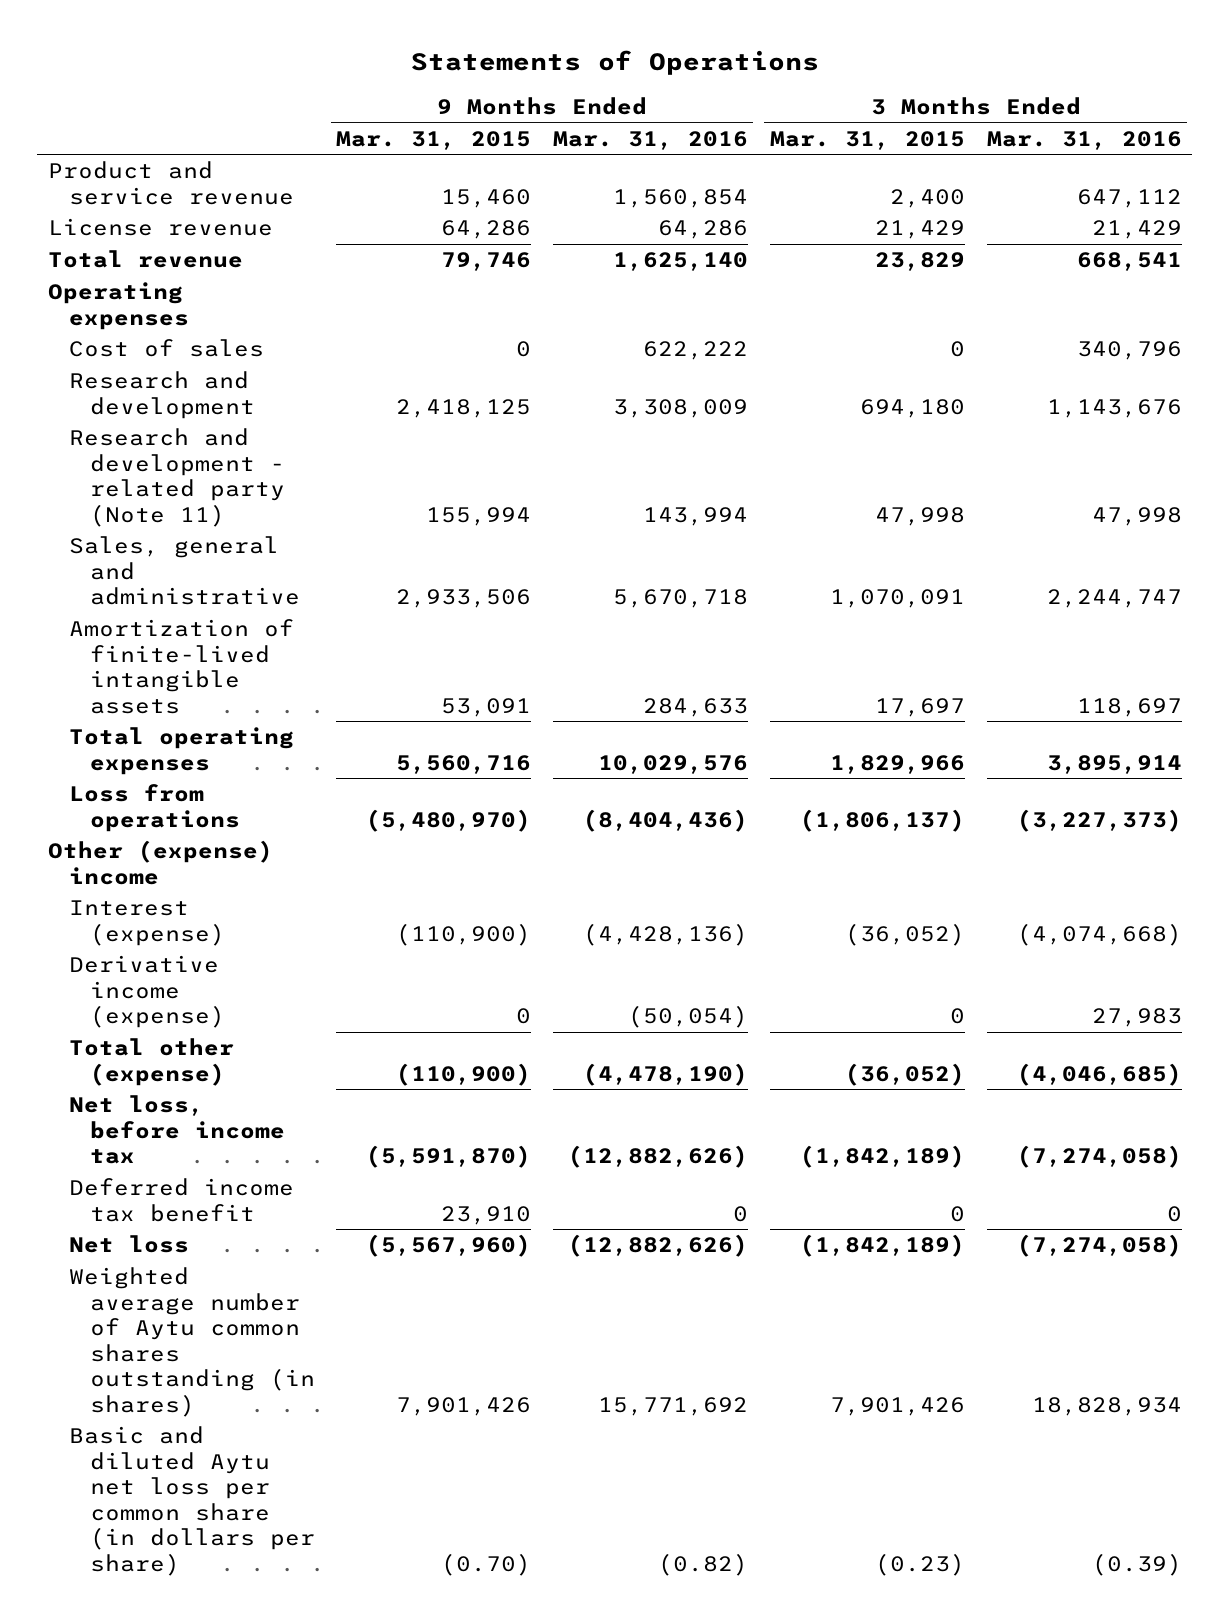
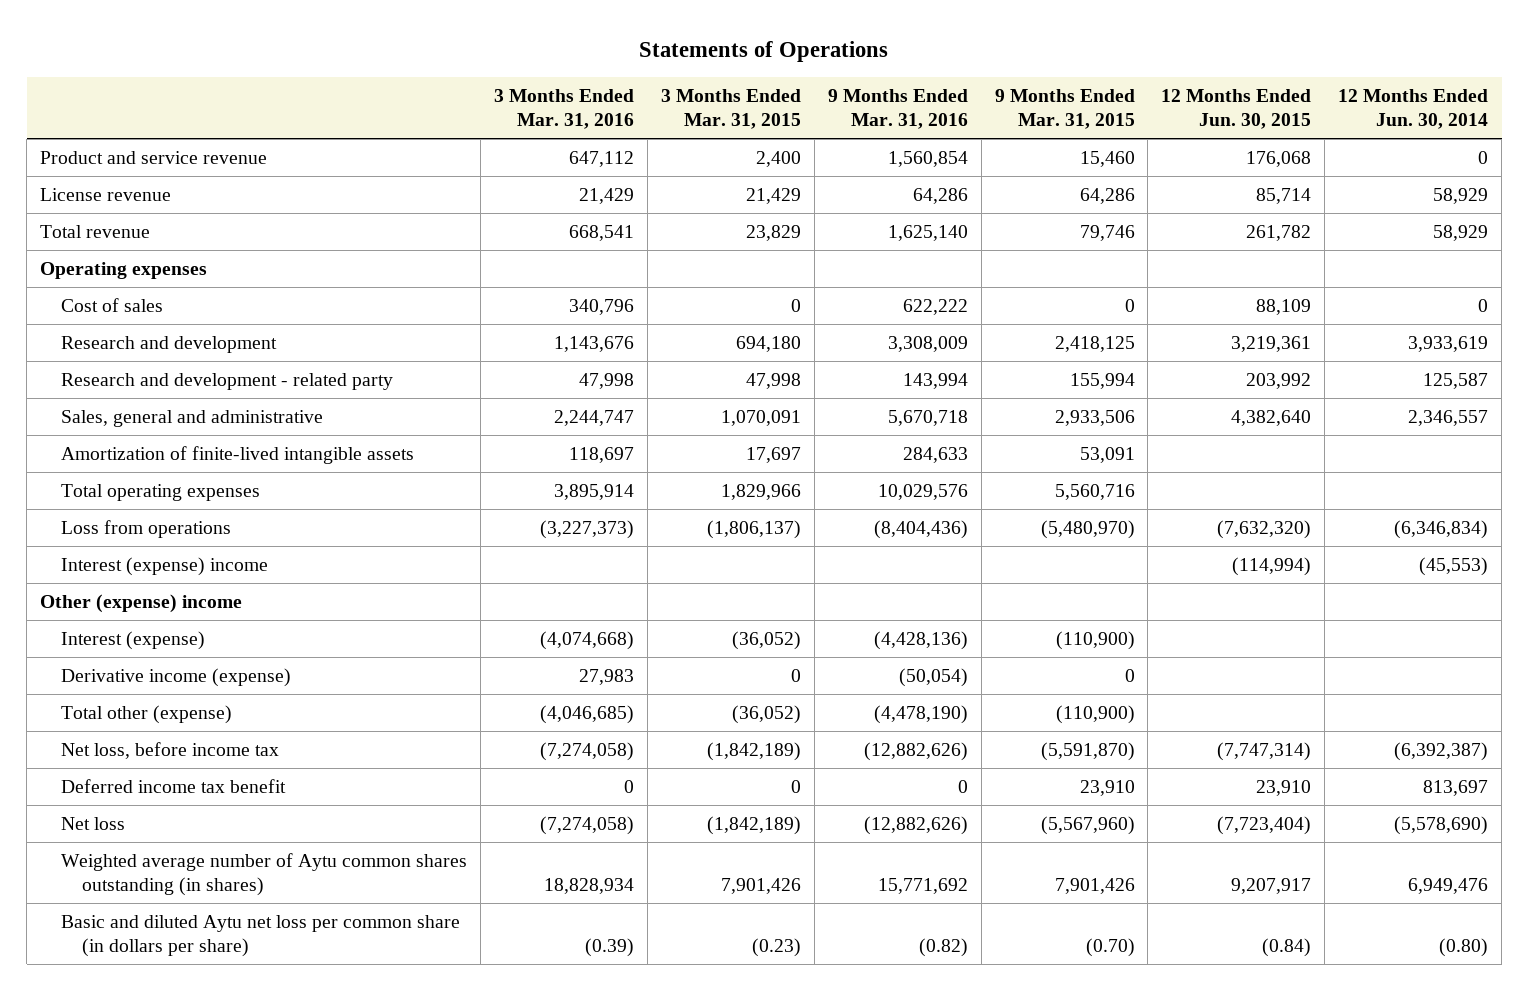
none -> [1161,88,1312,130] 12 Months Ended Jun. 30, 2015
none -> [1338,88,1489,130] 12 Months Ended Jun. 30, 2014
[68,428,285,527] Research and development - related party (Note 11) -> [61,373,394,391] Research and development - related party
none -> [61,557,269,577] Interest (expense) income

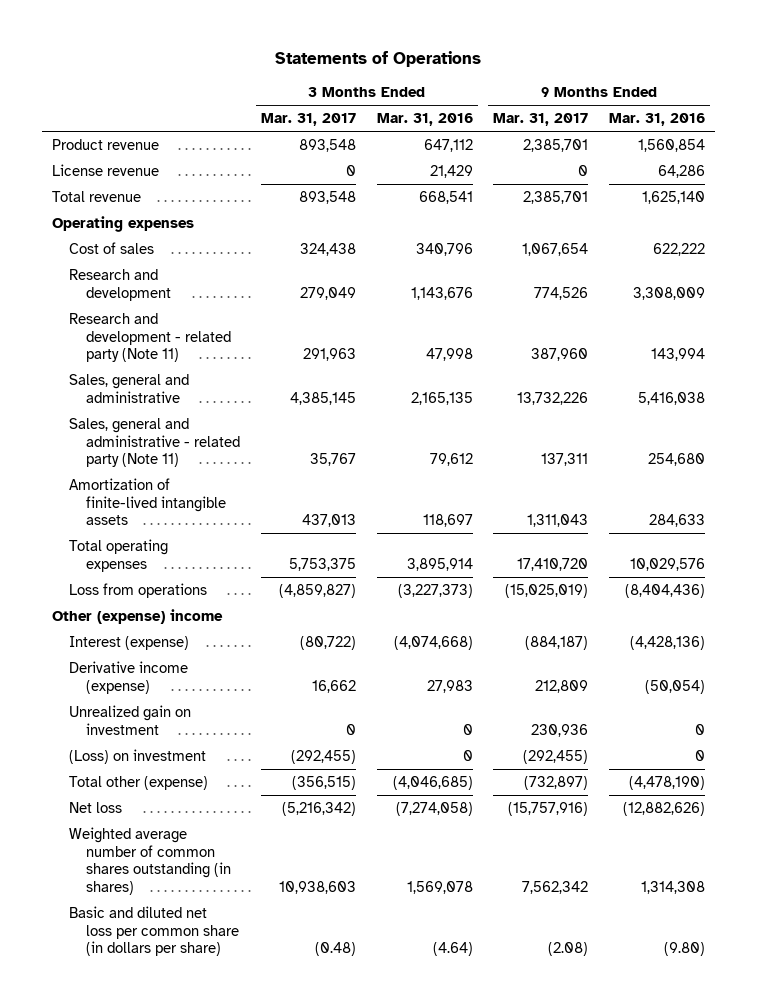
[660,88,801,130] 3 Months Ended Mar. 31, 2015 -> none
[994,88,1135,130] 9 Months Ended Mar. 31, 2015 -> none
[1161,88,1312,130] 12 Months Ended Jun. 30, 2015 -> none
[1338,88,1489,130] 12 Months Ended Jun. 30, 2014 -> none
none -> [261,113,357,127] Mar. 31, 2017
none -> [493,113,589,127] Mar. 31, 2017
[40,151,268,165] Product and service revenue -> [51,139,159,151] Product revenue
[61,373,394,391] Research and development - related party -> [69,313,232,363] Research and development - related party (Note 11)
[554,410,635,427] 2,244,747 -> [410,391,473,405] 2,165,135
[887,410,968,427] 5,670,718 -> [638,391,706,405] 5,416,038
none -> [69,418,241,468] Sales, general and administrative - related party (Note 11)
[61,557,269,577] Interest (expense) income -> none
none -> [69,705,192,735] Unrealized gain on investment
none -> [69,749,207,765] (Loss) on investment
[61,742,280,760] Net loss, before income tax -> none
[61,779,287,794] Deferred income tax benefit -> none
[61,853,468,897] Weighted average number of Aytu common shares outstanding (in shares) -> [69,827,232,896] Weighted average number of common shares outstanding (in shares)
[544,878,635,895] 18,828,934 -> [406,881,473,895] 1,569,078
[877,878,968,895] 15,771,692 -> [641,881,706,895] 1,314,308
[61,915,461,958] Basic and diluted Aytu net loss per common share (in dollars per share) -> [69,906,240,957] Basic and diluted net loss per common share (in dollars per share)
[585,938,635,958] (0.39) -> [432,942,473,957] (4.64)
[918,938,968,958] (0.82) -> [664,942,706,957] (9.80)

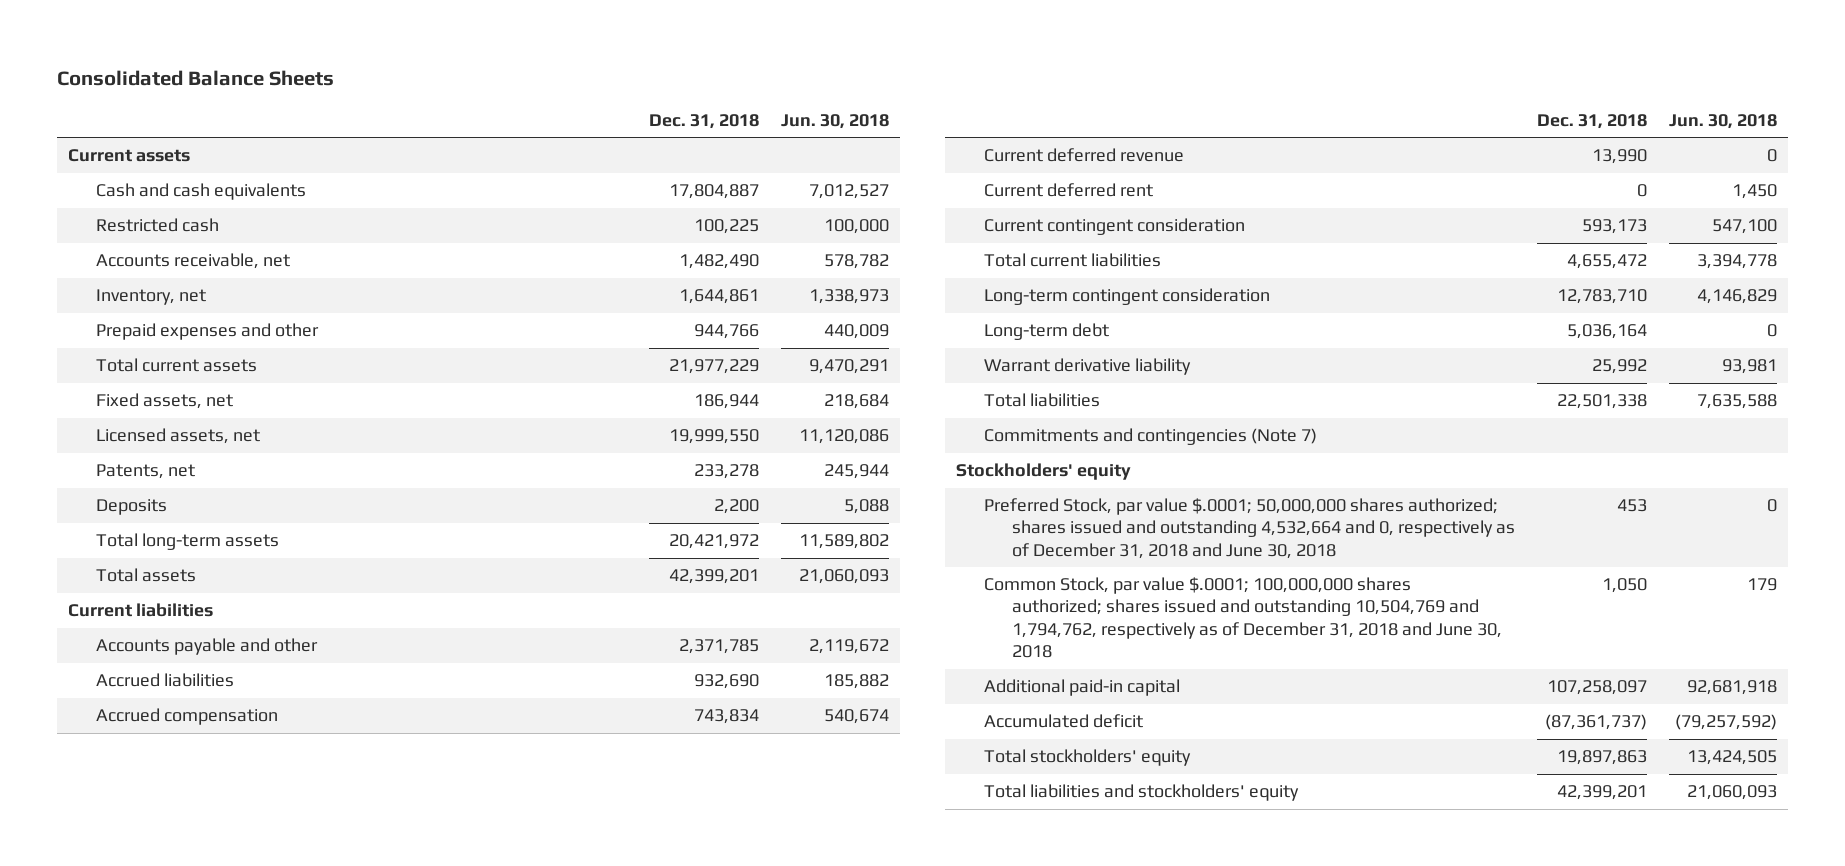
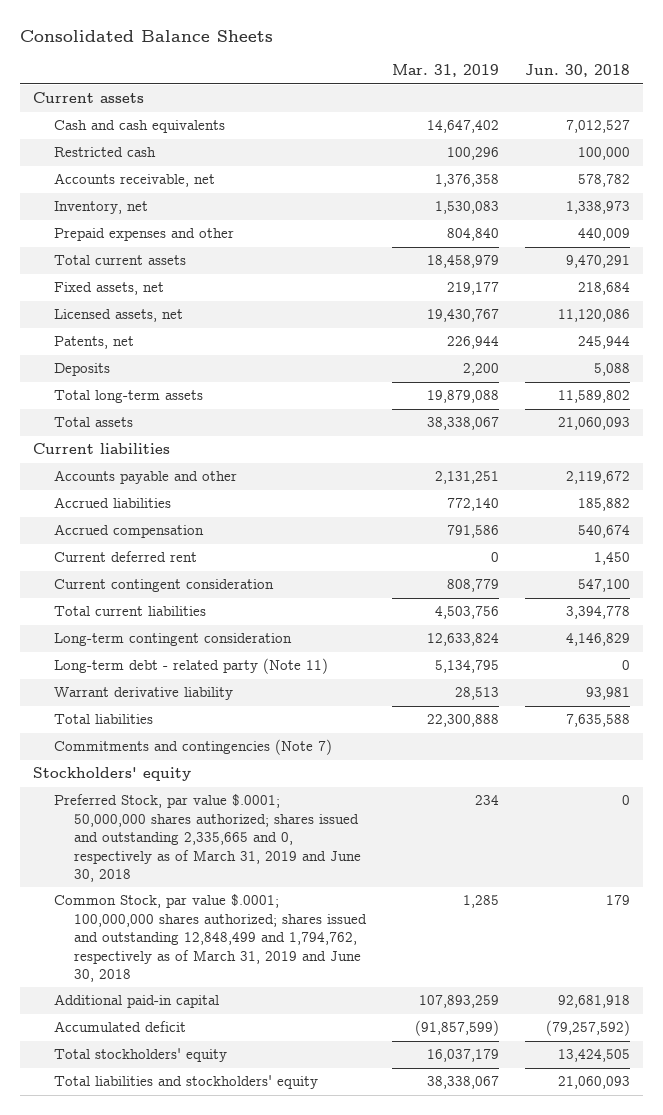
[649,113,760,129] Dec. 31, 2018 -> none
none -> [392,64,500,78] Mar. 31, 2019
[983,148,1184,163] Current deferred revenue -> none
[983,323,1109,341] Long-term debt -> [53,658,328,675] Long-term debt - related party (Note 11)
[983,498,1515,559] Preferred Stock, par value $.0001; 50,000,000 shares authorized; shares issued and outstanding 4,532,664 and 0, respectively as of December 31, 2018 and June 30, 2018 -> [53,794,362,882] Preferred Stock, par value $.0001; 50,000,000 shares authorized; shares issued and outstanding 2,335,665 and 0, respectively as of March 31, 2019 and June 30, 2018
[983,577,1502,659] Common Stock, par value $.0001; 100,000,000 shares authorized; shares issued and outstanding 10,504,769 and 1,794,762, respectively as of December 31, 2018 and June 30, 2018 -> [53,894,368,982] Common Stock, par value $.0001; 100,000,000 shares authorized; shares issued and outstanding 12,848,499 and 1,794,762, respectively as of March 31, 2019 and June 30, 2018

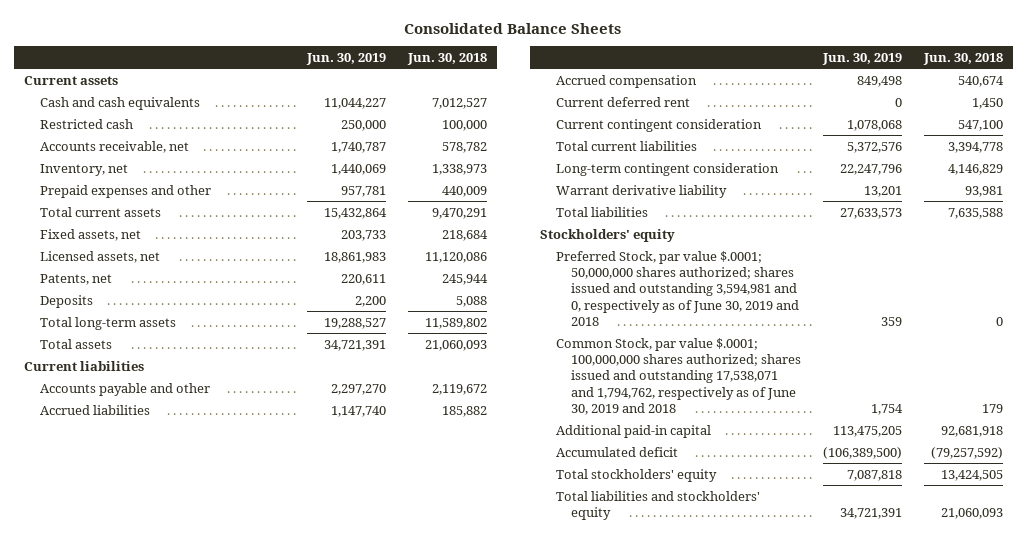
[392,64,500,78] Mar. 31, 2019 -> none
none -> [306,52,387,65] Jun. 30, 2019
[53,658,328,675] Long-term debt - related party (Note 11) -> none
[53,739,332,756] Commitments and contingencies (Note 7) -> none
[53,794,362,882] Preferred Stock, par value $.0001; 50,000,000 shares authorized; shares issued and outstanding 2,335,665 and 0, respectively as of March 31, 2019 and June 30, 2018 -> [555,250,800,326] Preferred Stock, par value $.0001; 50,000,000 shares authorized; shares issued and outstanding 3,594,981 and 0, respectively as of June 30, 2019 and 2018
[53,894,368,982] Common Stock, par value $.0001; 100,000,000 shares authorized; shares issued and outstanding 12,848,499 and 1,794,762, respectively as of March 31, 2019 and June 30, 2018 -> [555,337,802,415] Common Stock, par value $.0001; 100,000,000 shares authorized; shares issued and outstanding 17,538,071 and 1,794,762, respectively as of June 30, 2019 and 2018

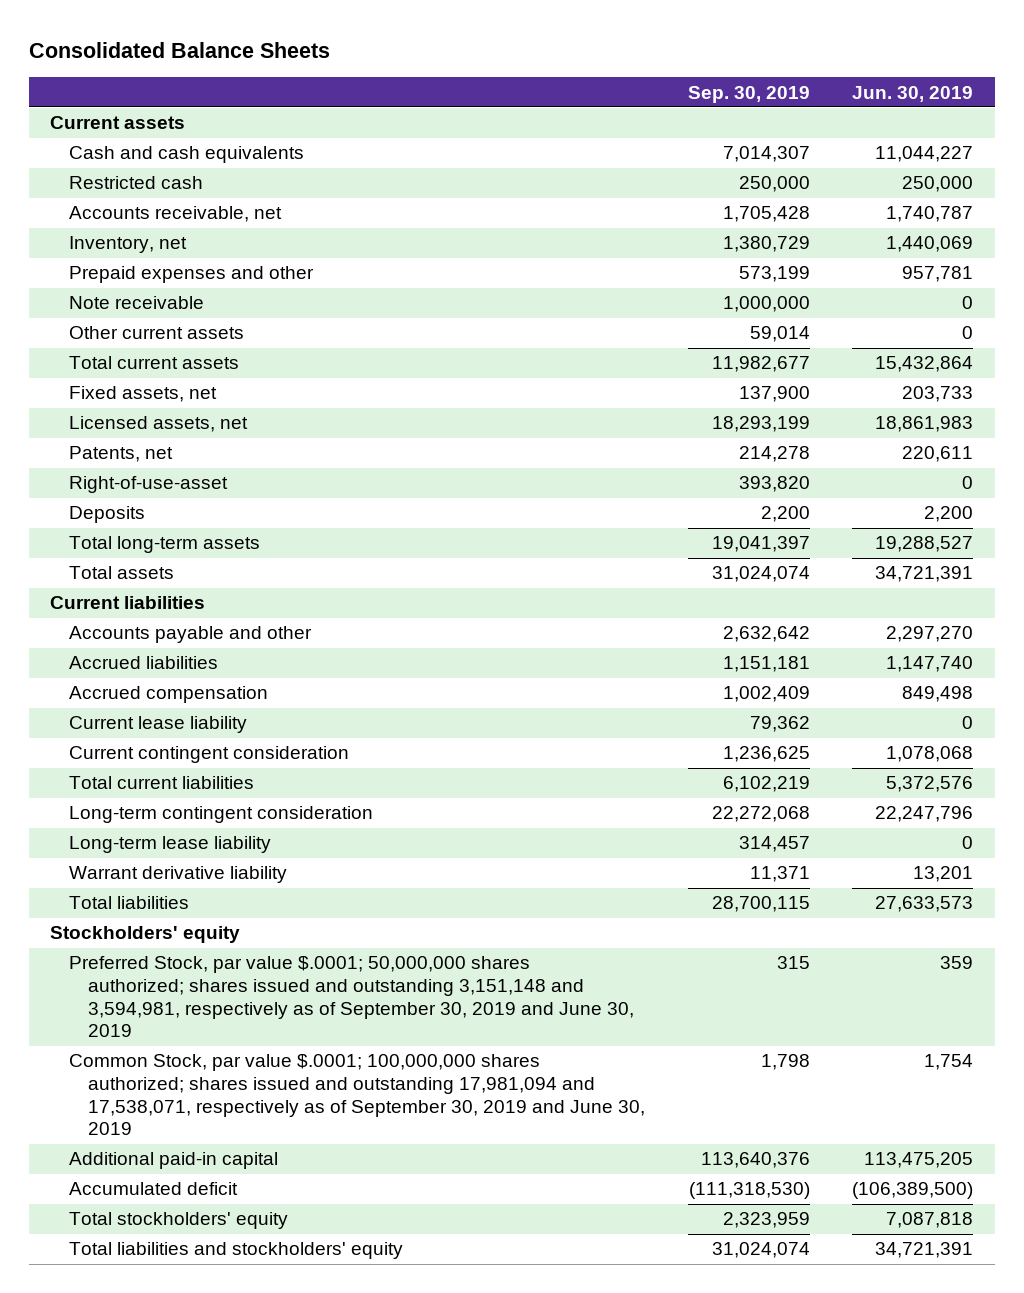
[406,52,487,65] Jun. 30, 2018 -> none
none -> [687,85,810,103] Sep. 30, 2019
none -> [69,296,205,310] Note receivable
none -> [69,326,245,340] Other current assets
none -> [69,476,229,494] Right-of-use-asset
[555,96,690,107] Current deferred rent -> none
none -> [69,716,248,734] Current lease liability
none -> [69,836,272,854] Long-term lease liability
[555,250,800,326] Preferred Stock, par value $.0001; 50,000,000 shares authorized; shares issued and outstanding 3,594,981 and 0, respectively as of June 30, 2019 and 2018 -> [69,956,634,1038] Preferred Stock, par value $.0001; 50,000,000 shares authorized; shares issued and outstanding 3,151,148 and 3,594,981, respectively as of September 30, 2019 and June 30, 2019
[555,337,802,415] Common Stock, par value $.0001; 100,000,000 shares authorized; shares issued and outstanding 17,538,071 and 1,794,762, respectively as of June 30, 2019 and 2018 -> [69,1054,645,1136] Common Stock, par value $.0001; 100,000,000 shares authorized; shares issued and outstanding 17,981,094 and 17,538,071, respectively as of September 30, 2019 and June 30, 2019

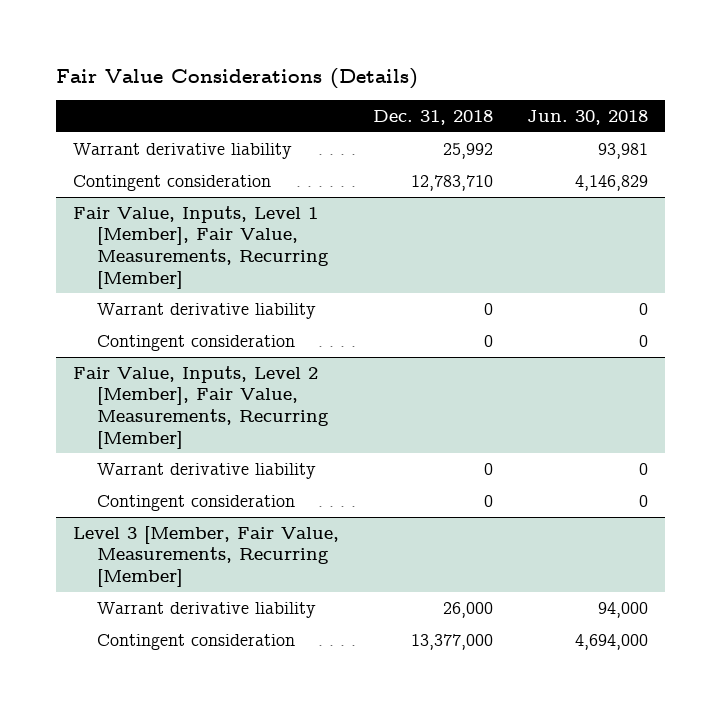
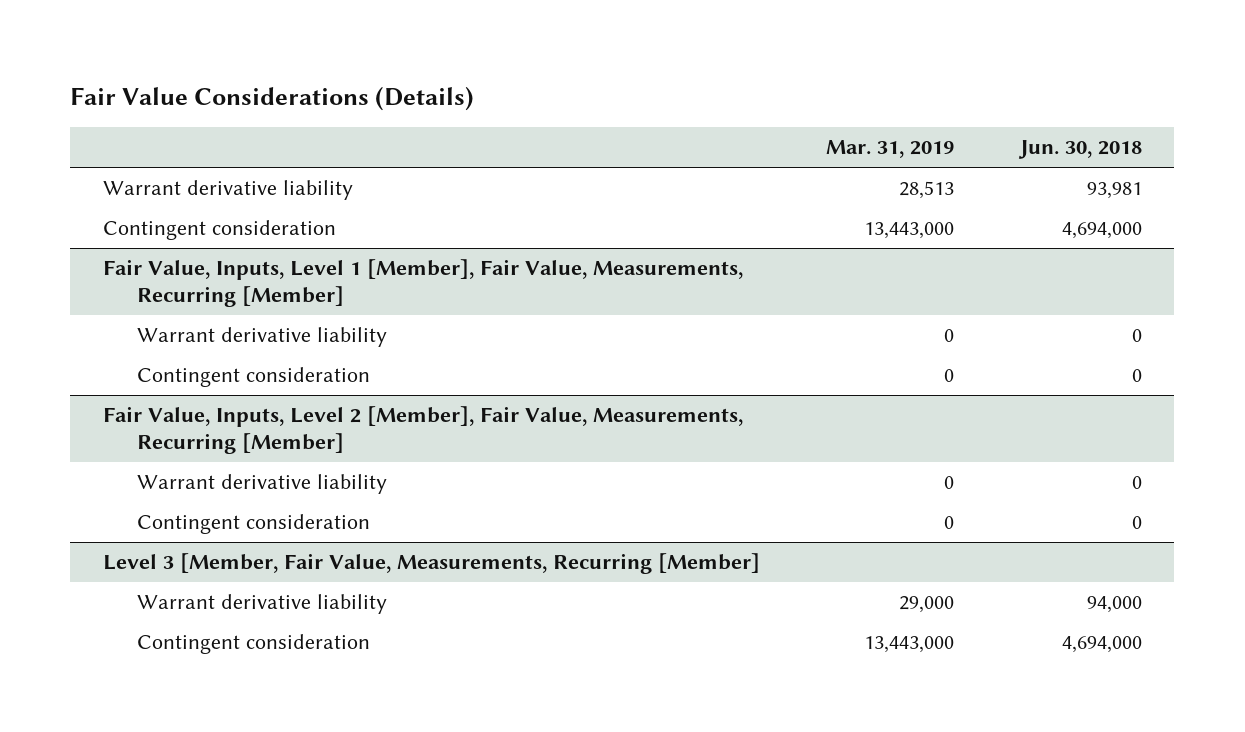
[372,110,493,126] Dec. 31, 2018 -> none
none -> [825,140,954,159] Mar. 31, 2019
[574,174,648,191] 4,146,829 -> [1061,222,1142,240] 4,694,000

